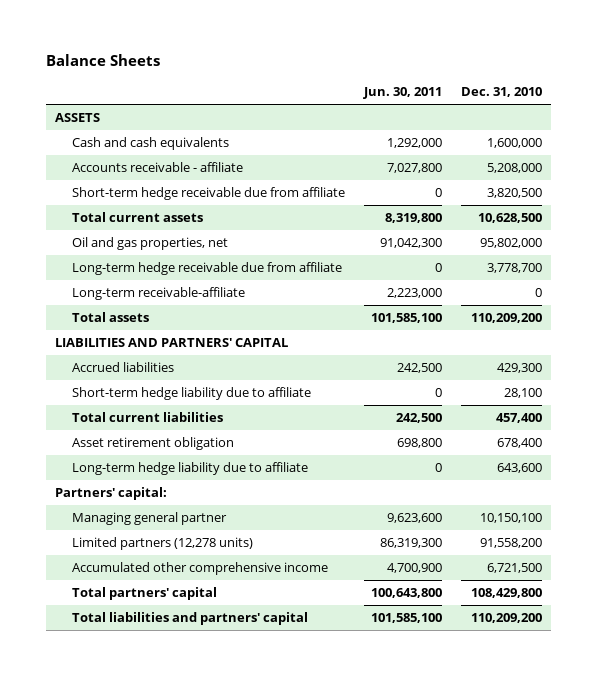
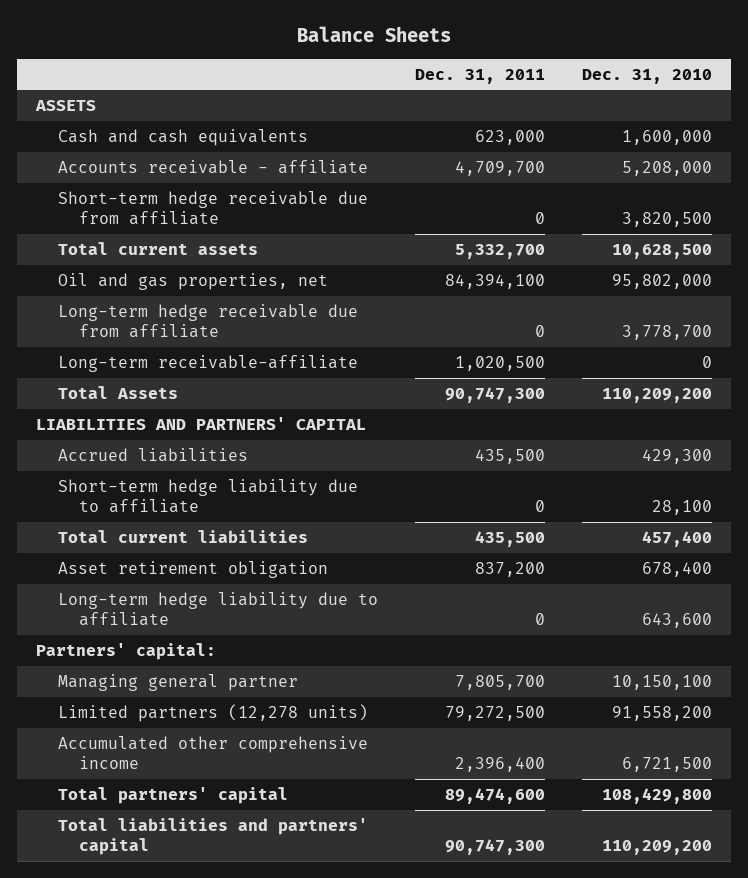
[362,87,442,100] Jun. 30, 2011 -> none
none -> [414,68,545,84] Dec. 31, 2011
[71,312,149,323] Total assets -> [57,386,178,400] Total Assets

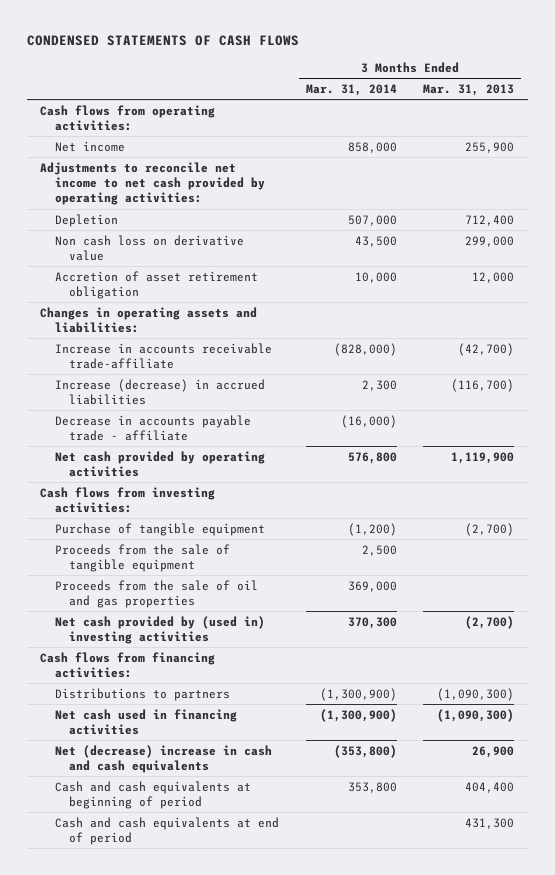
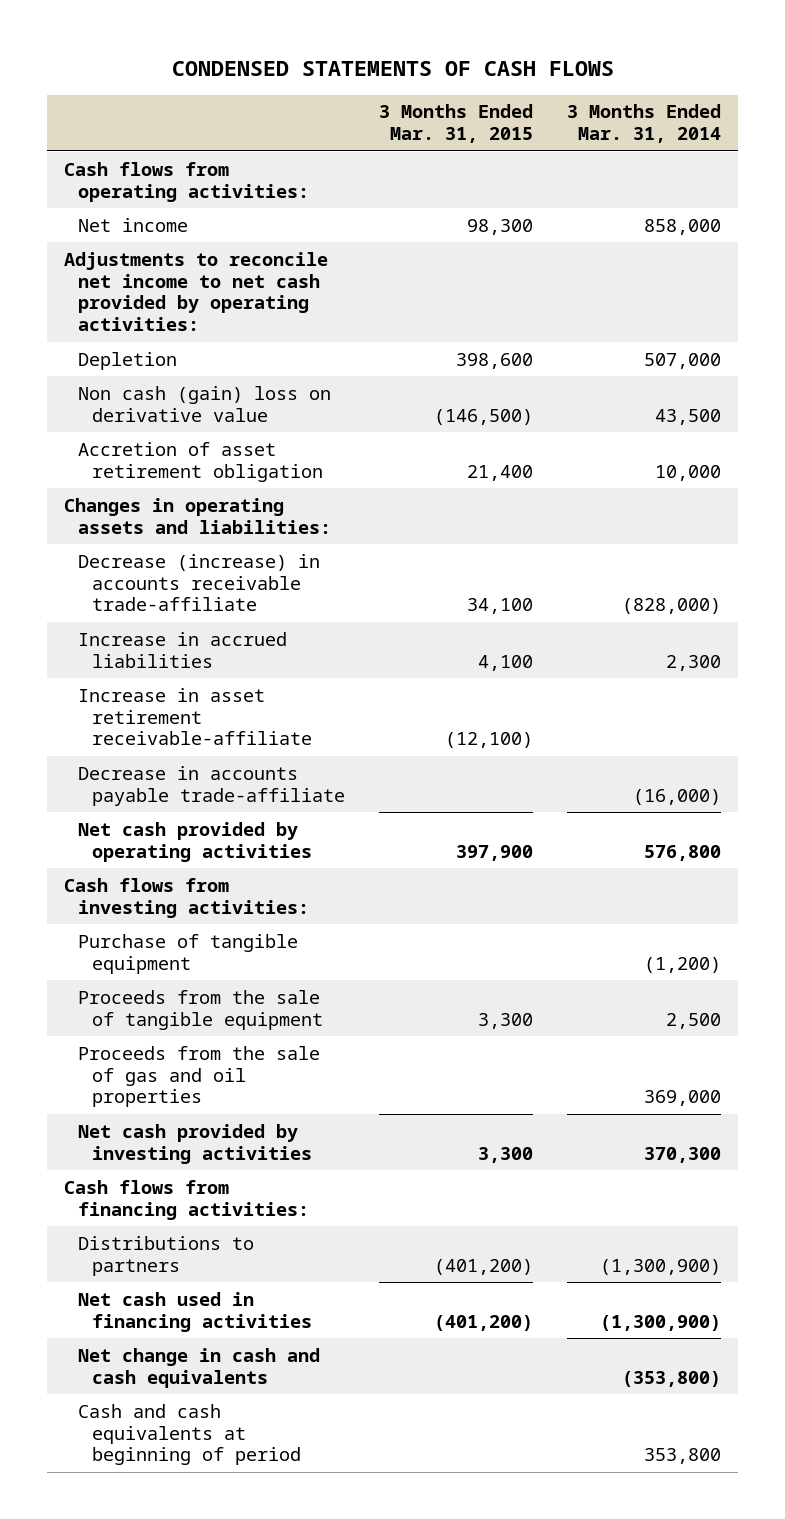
[423,83,515,96] Mar. 31, 2013 -> none
none -> [379,104,534,144] 3 Months Ended Mar. 31, 2015
[54,234,244,261] Non cash loss on derivative value -> [78,385,332,422] Non cash (gain) loss on derivative value
[54,342,272,369] Increase in accounts receivable trade-affiliate -> [78,553,321,612] Decrease (increase) in accounts receivable trade-affiliate
[54,378,265,405] Increase (decrease) in accrued liabilities -> [78,631,288,668] Increase in accrued liabilities
none -> [78,687,313,746] Increase in asset retirement receivable-affiliate
[54,414,251,441] Decrease in accounts payable trade - affiliate -> [78,765,346,806] Decrease in accounts payable trade-affiliate
[54,579,258,608] Proceeds from the sale of oil and gas properties -> [78,1045,321,1108] Proceeds from the sale of gas and oil properties
[54,615,265,644] Net cash provided by (used in) investing activities -> [78,1123,313,1164] Net cash provided by investing activities
[54,744,272,773] Net (decrease) increase in cash and cash equivalents -> [78,1347,321,1388] Net change in cash and cash equivalents
[54,816,279,845] Cash and cash equivalents at end of period -> none

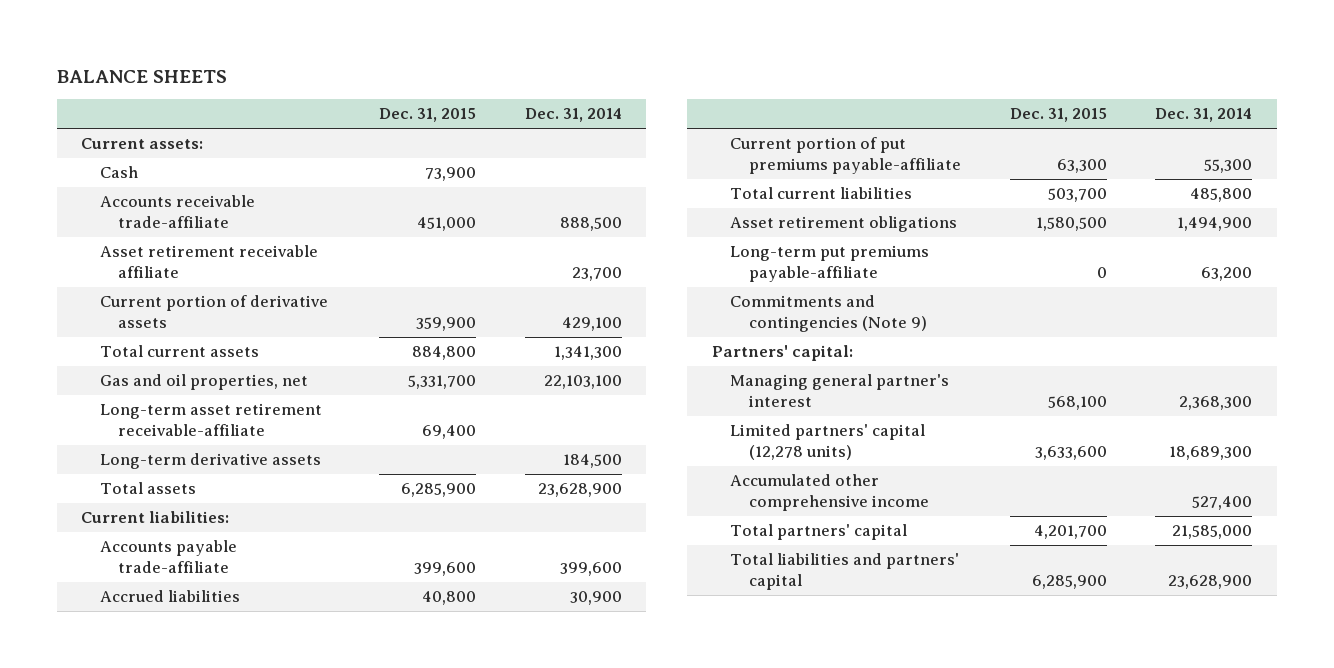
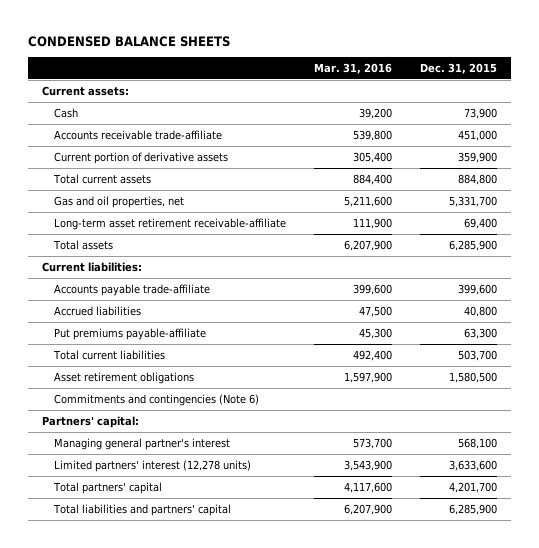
[57,69,228,83] BALANCE SHEETS -> [28,35,231,47] CONDENSED BALANCE SHEETS
[525,108,623,123] Dec. 31, 2014 -> none
none -> [313,62,392,74] Mar. 31, 2016
[99,245,318,278] Asset retirement receivable affiliate -> none
[99,453,321,470] Long-term derivative assets -> none
[730,137,961,174] Current portion of put premiums payable-affiliate -> [53,328,206,341] Put premiums payable-affiliate
[730,245,930,282] Long-term put premiums payable-affiliate -> none
[730,295,927,332] Commitments and contingencies (Note 9) -> [53,394,259,407] Commitments and contingencies (Note 6)
[730,474,929,511] Accumulated other comprehensive income -> none
[730,424,926,460] Limited partners' capital (12,278 units) -> [53,460,251,473] Limited partners' interest (12,278 units)

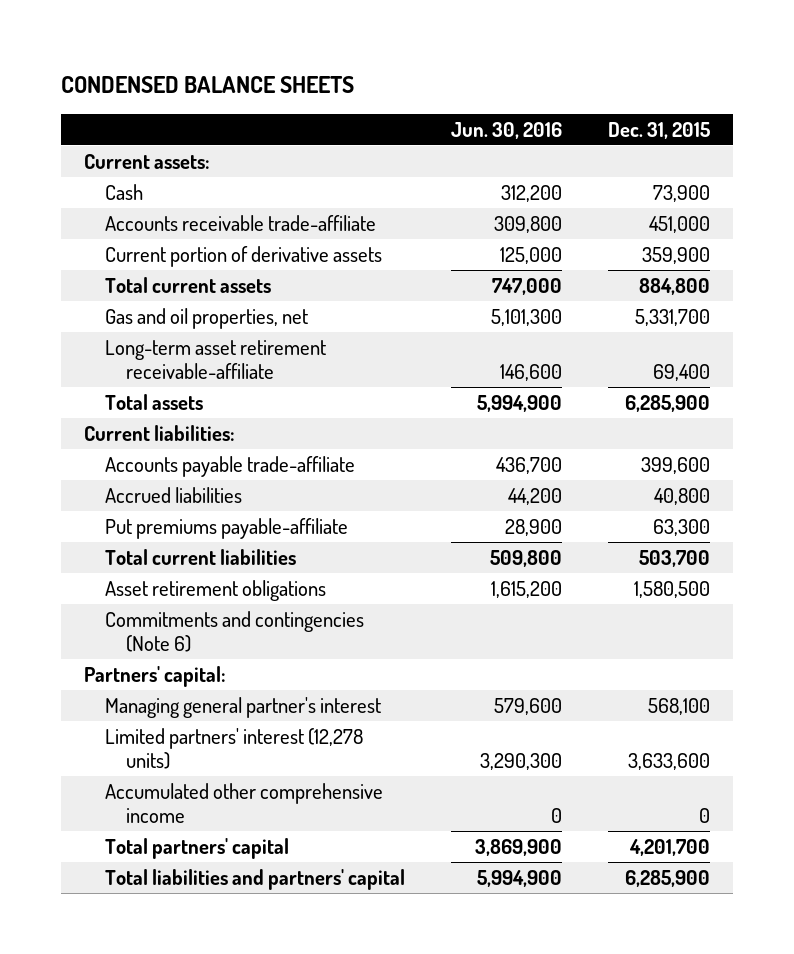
[313,62,392,74] Mar. 31, 2016 -> none
none -> [451,121,563,139] Jun. 30, 2016
none -> [105,783,384,823] Accumulated other comprehensive income

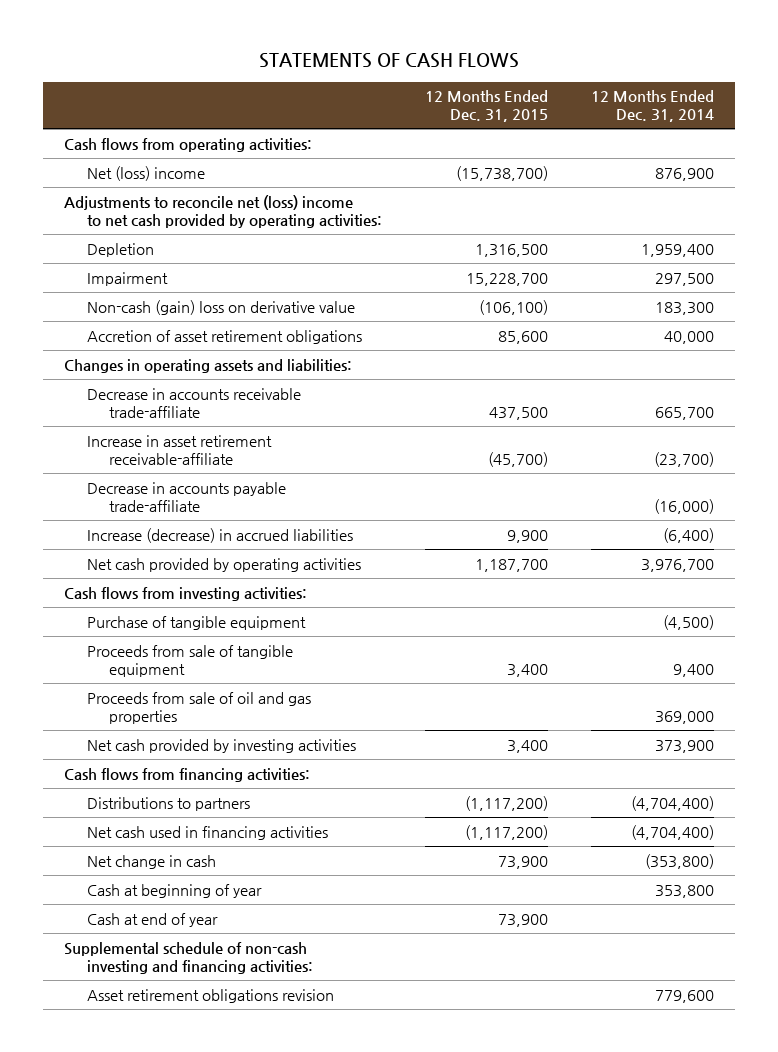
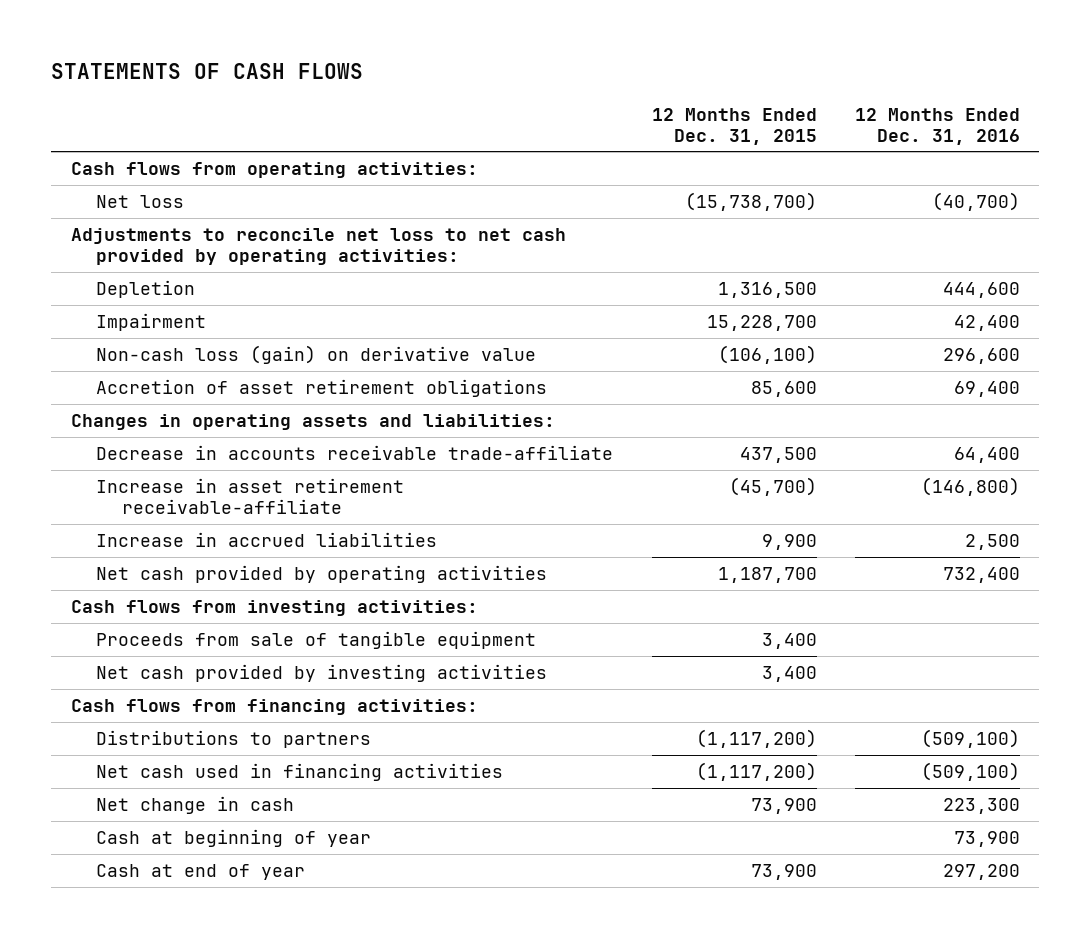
[590,90,714,123] 12 Months Ended Dec. 31, 2014 -> none
none -> [855,107,1021,145] 12 Months Ended Dec. 31, 2016
[86,165,205,181] Net (loss) income -> [96,195,185,209] Net loss
[64,194,382,228] Adjustments to reconcile net (loss) income to net cash provided by operating activities: -> [70,228,566,265] Adjustments to reconcile net loss to net cash provided by operating activities:
[86,299,355,315] Non-cash (gain) loss on derivative value -> [96,345,537,365] Non-cash loss (gain) on derivative value
[86,481,286,512] Decrease in accounts payable trade-affiliate -> none
[86,527,353,543] Increase (decrease) in accrued liabilities -> [96,532,438,548] Increase in accrued liabilities
[86,615,306,630] Purchase of tangible equipment -> none
[86,691,311,724] Proceeds from sale of oil and gas properties -> none
[64,941,313,974] Supplemental schedule of non-cash investing and financing activities: -> none
[86,988,334,1003] Asset retirement obligations revision -> none

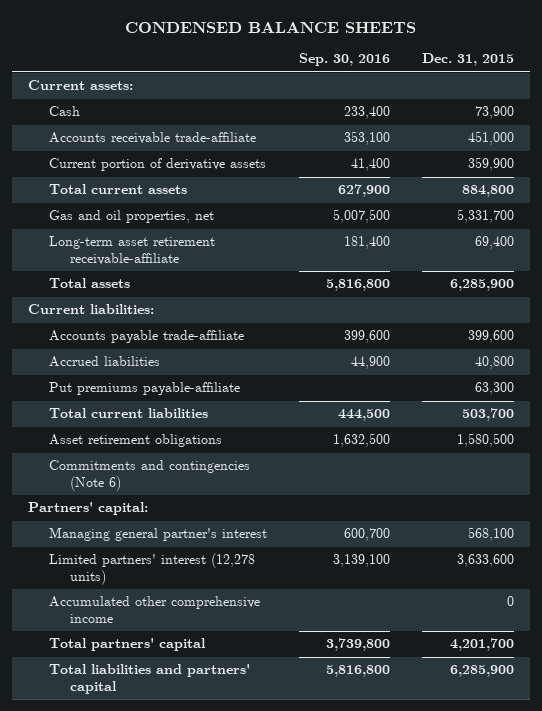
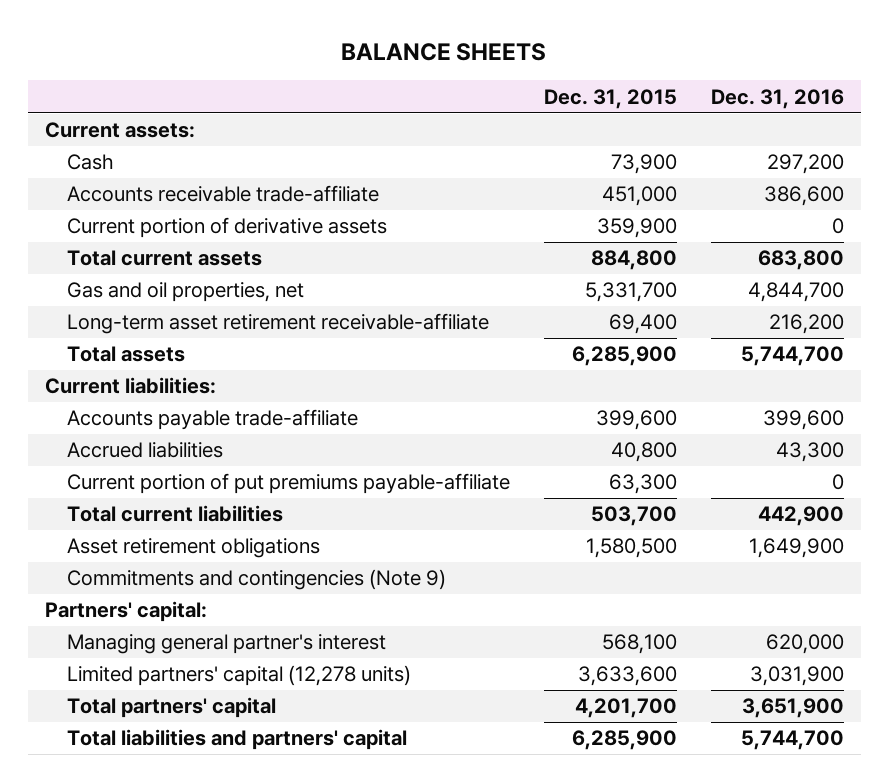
[125,21,417,33] CONDENSED BALANCE SHEETS -> [341,42,547,61] BALANCE SHEETS
[298,53,390,67] Sep. 30, 2016 -> none
none -> [711,88,845,109] Dec. 31, 2016
[48,382,240,396] Put premiums payable-affiliate -> [67,473,511,495] Current portion of put premiums payable-affiliate
[48,460,250,491] Commitments and contingencies (Note 6) -> [67,569,447,591] Commitments and contingencies (Note 9)
[48,596,260,623] Accumulated other comprehensive income -> none
[48,553,255,585] Limited partners' interest (12,278 units) -> [67,665,412,687] Limited partners' capital (12,278 units)

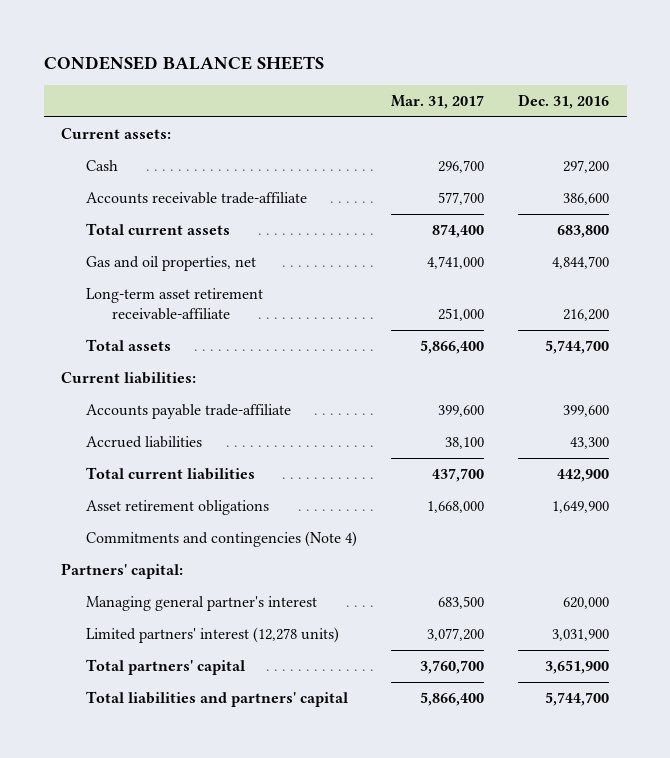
[341,42,547,61] BALANCE SHEETS -> [43,55,324,70] CONDENSED BALANCE SHEETS
[544,88,678,109] Dec. 31, 2015 -> none
none -> [391,94,485,109] Mar. 31, 2017
[67,217,388,239] Current portion of derivative assets -> none
[67,473,511,495] Current portion of put premiums payable-affiliate -> none
[67,569,447,591] Commitments and contingencies (Note 9) -> [86,531,358,548] Commitments and contingencies (Note 4)
[67,665,412,687] Limited partners' capital (12,278 units) -> [86,627,340,644] Limited partners' interest (12,278 units)

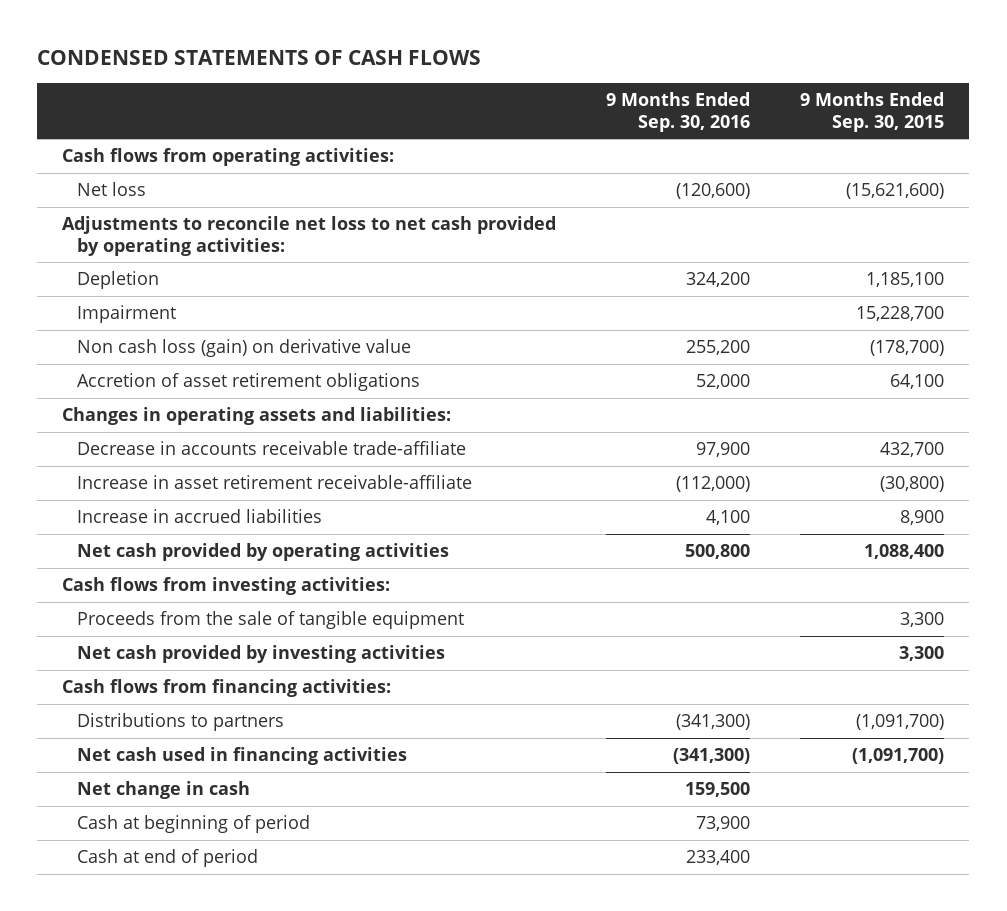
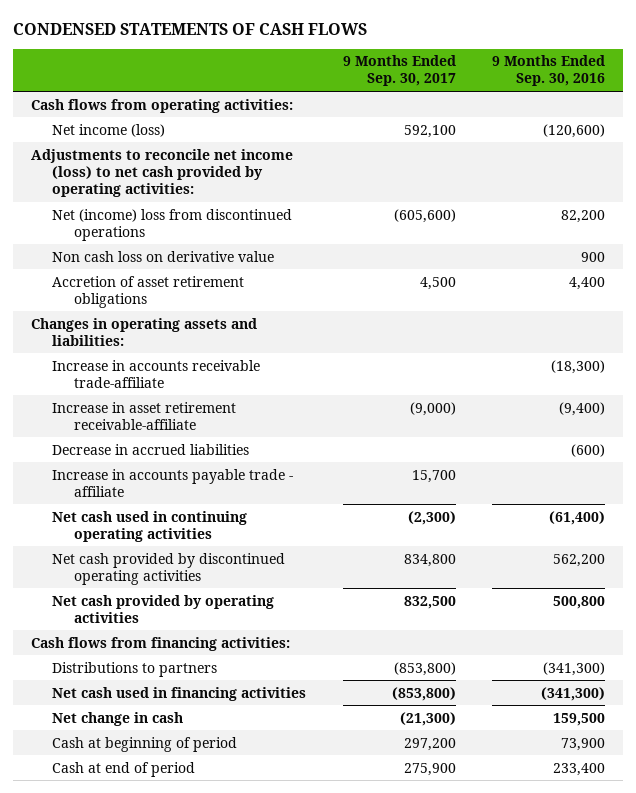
[800,91,945,132] 9 Months Ended Sep. 30, 2015 -> none
none -> [342,55,456,87] 9 Months Ended Sep. 30, 2017
[76,271,159,290] Depletion -> none
[76,305,176,324] Impairment -> none
[76,182,146,197] Net loss -> [52,123,166,137] Net income (loss)
[62,216,557,256] Adjustments to reconcile net loss to net cash provided by operating activities: -> [31,148,294,197] Adjustments to reconcile net income (loss) to net cash provided by operating activities:
none -> [52,208,293,241] Net (income) loss from discontinued operations
[76,339,411,358] Non cash loss (gain) on derivative value -> [52,250,275,262] Non cash loss on derivative value
[686,340,751,356] 255,200 -> [580,251,605,262] 900
[696,374,751,390] 52,000 -> [568,276,605,290] 4,400
[76,441,466,456] Decrease in accounts receivable trade-affiliate -> [52,359,261,388] Increase in accounts receivable trade-affiliate
[696,442,751,458] 97,900 -> [550,359,605,374] (18,300)
[676,476,751,493] (112,000) -> [558,401,605,416] (9,400)
[76,509,322,524] Increase in accrued liabilities -> [52,443,250,455] Decrease in accrued liabilities
[706,510,751,526] 4,100 -> [570,443,605,457] (600)
none -> [52,468,294,497] Increase in accounts payable trade - affiliate
none -> [52,510,248,542] Net cash used in continuing operating activities
none -> [52,552,286,585] Net cash provided by discontinued operating activities
[62,577,391,596] Cash flows from investing activities: -> none
[76,611,464,630] Proceeds from the sale of tangible equipment -> none
[76,645,445,664] Net cash provided by investing activities -> none

